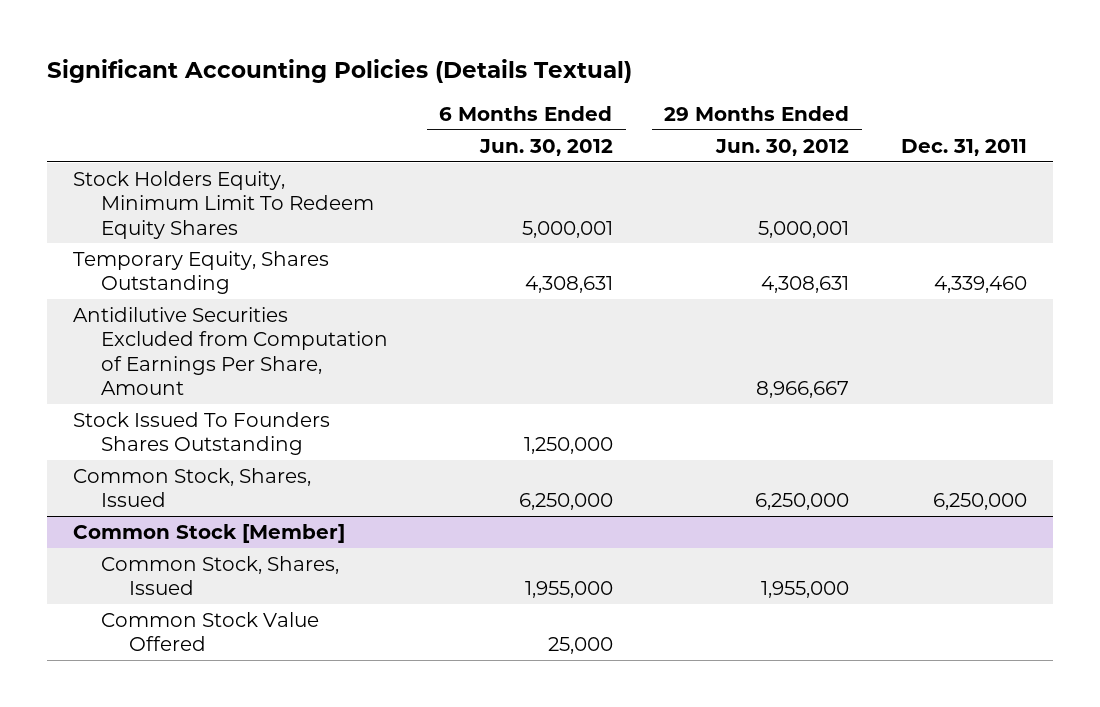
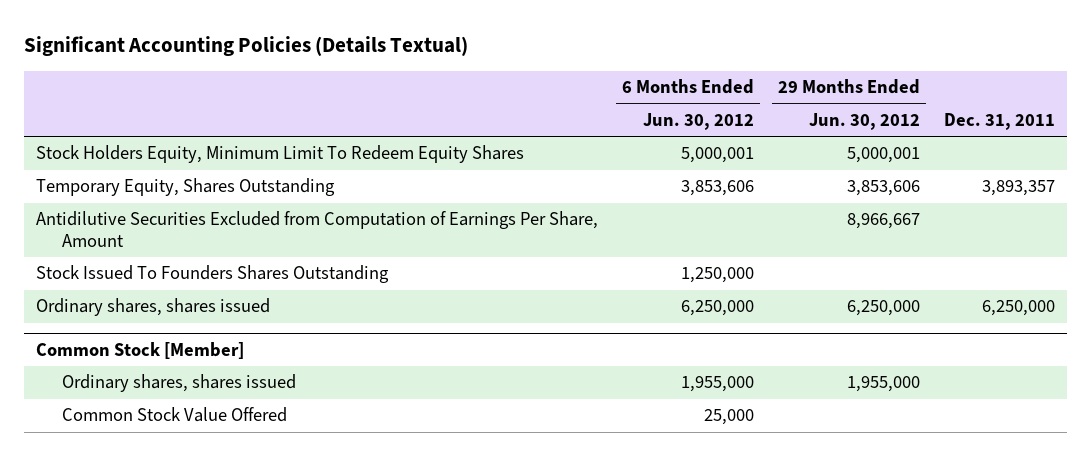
[524,276,613,294] 4,308,631 -> [681,180,755,197] 3,853,606
[761,276,850,294] 4,308,631 -> [847,180,921,197] 3,853,606
[934,276,1028,294] 4,339,460 -> [982,180,1056,197] 3,893,357
[73,467,312,508] Common Stock, Shares, Issued -> [35,298,270,317] Ordinary shares, shares issued
[100,555,339,596] Common Stock, Shares, Issued -> [61,374,296,393] Ordinary shares, shares issued

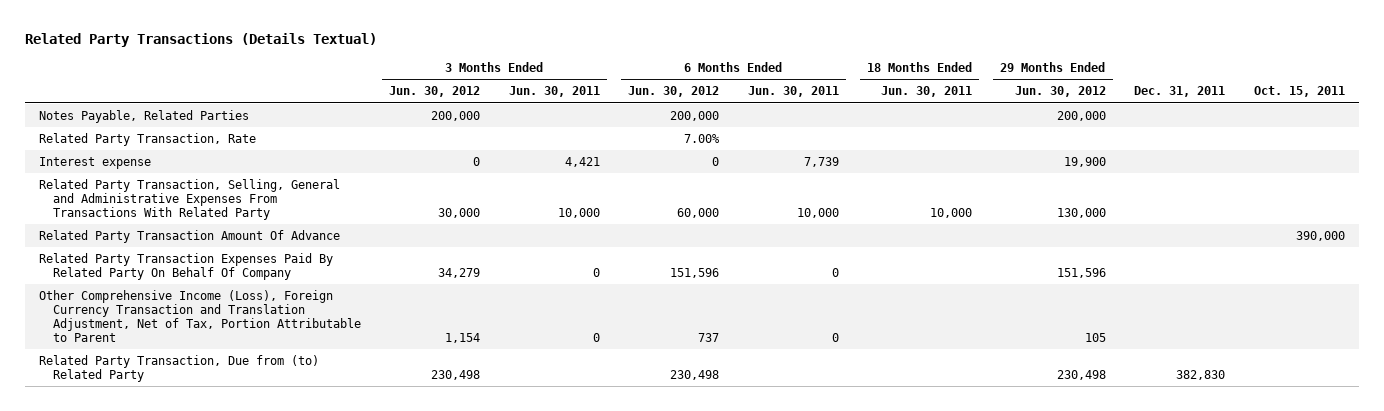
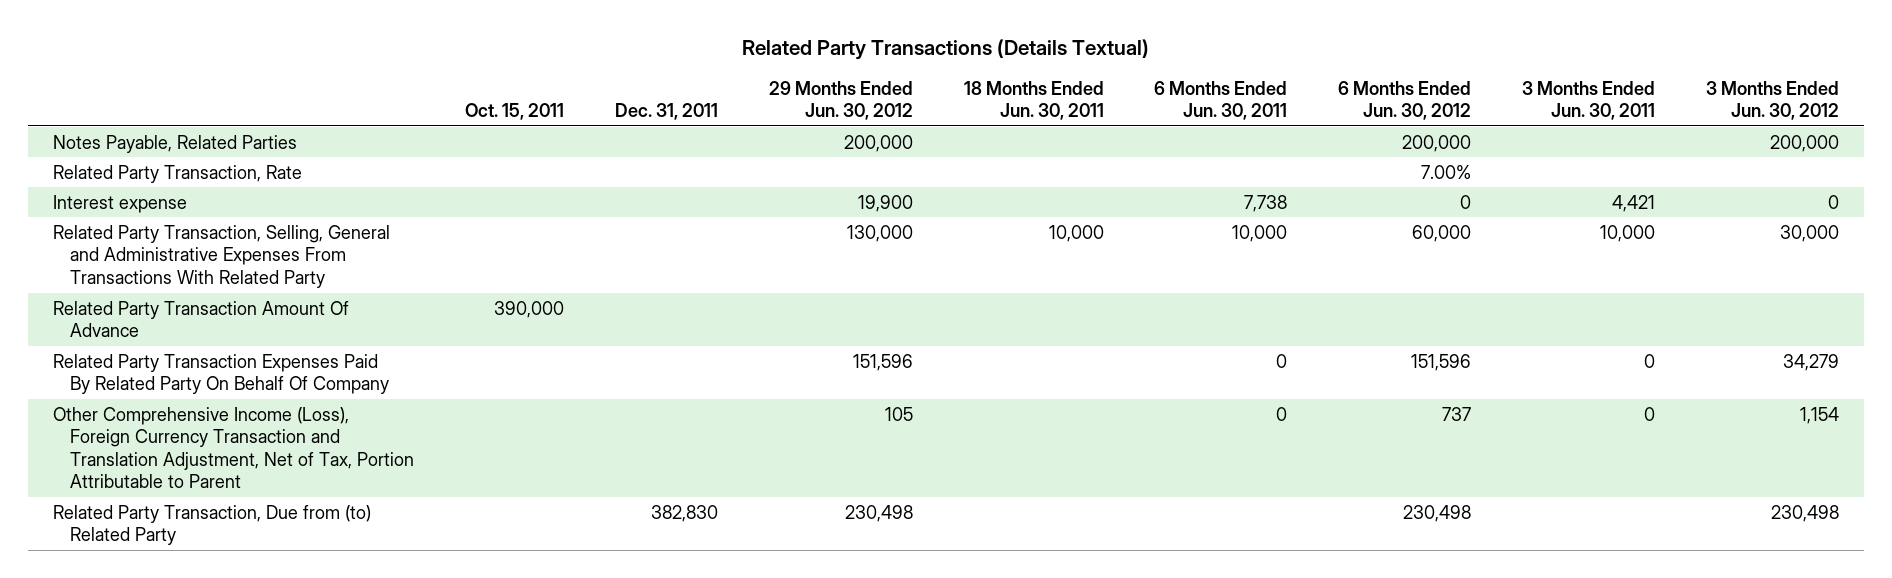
[803,157,839,168] 7,739 -> [1244,194,1288,212] 7,738

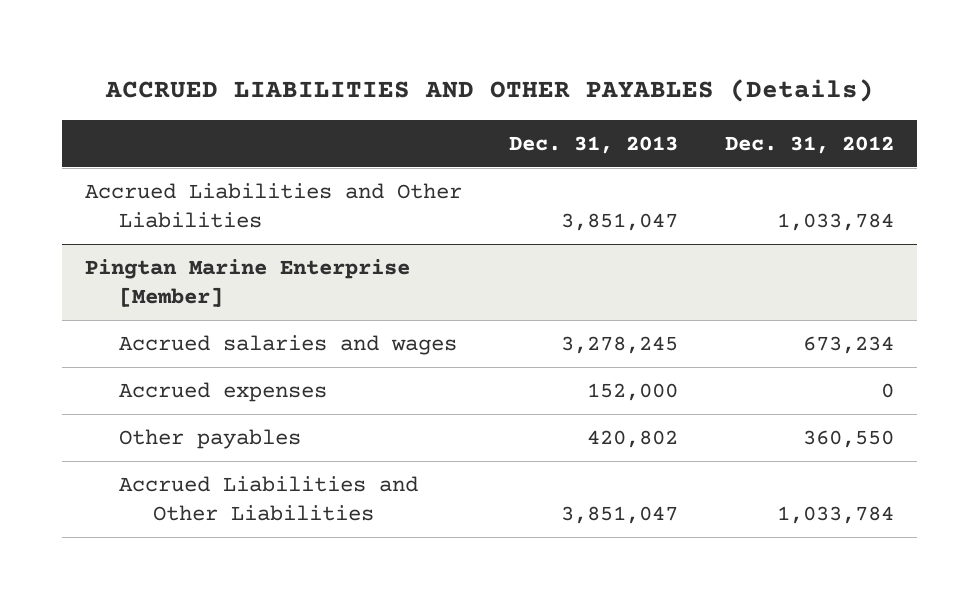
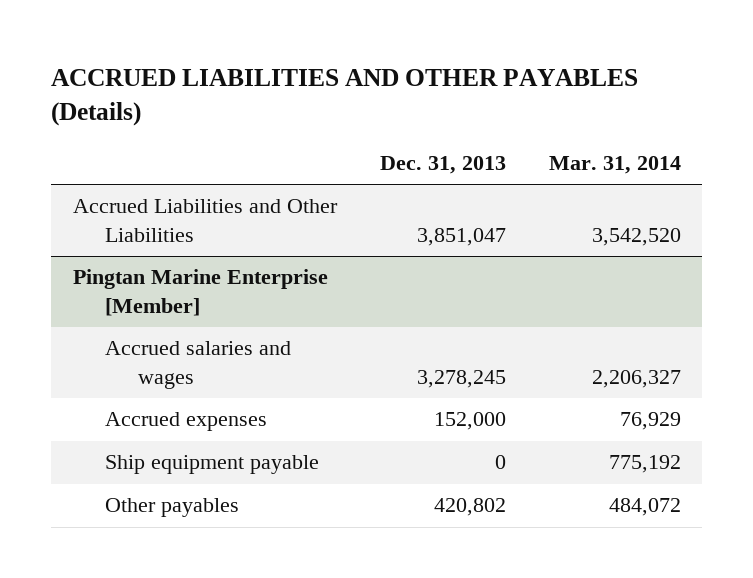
[724,136,894,155] Dec. 31, 2012 -> none
none -> [548,156,681,175] Mar. 31, 2014
none -> [105,455,320,475] Ship equipment payable
[119,475,419,522] Accrued Liabilities and Other Liabilities -> none

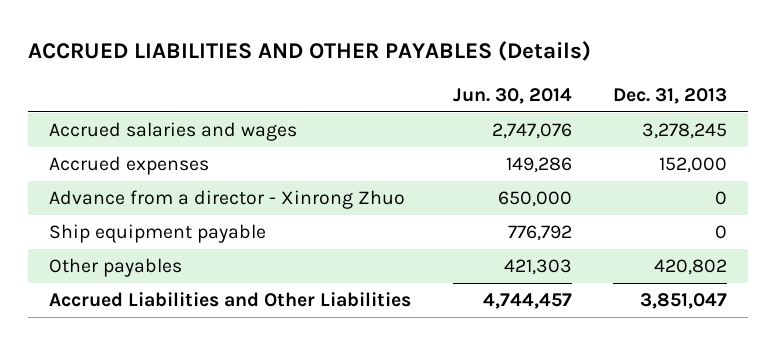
[548,156,681,175] Mar. 31, 2014 -> none
none -> [452,88,572,105] Jun. 30, 2014
[72,269,328,316] Pingtan Marine Enterprise [Member] -> none
none -> [48,190,405,210] Advance from a director - Xinrong Zhuo
[72,199,338,242] Accrued Liabilities and Other Liabilities -> [48,292,411,308] Accrued Liabilities and Other Liabilities

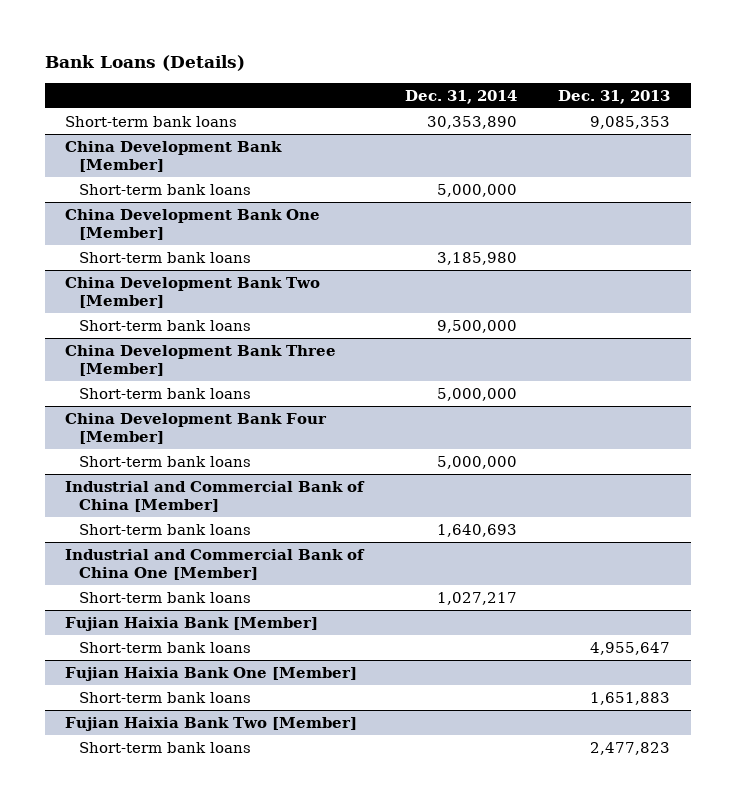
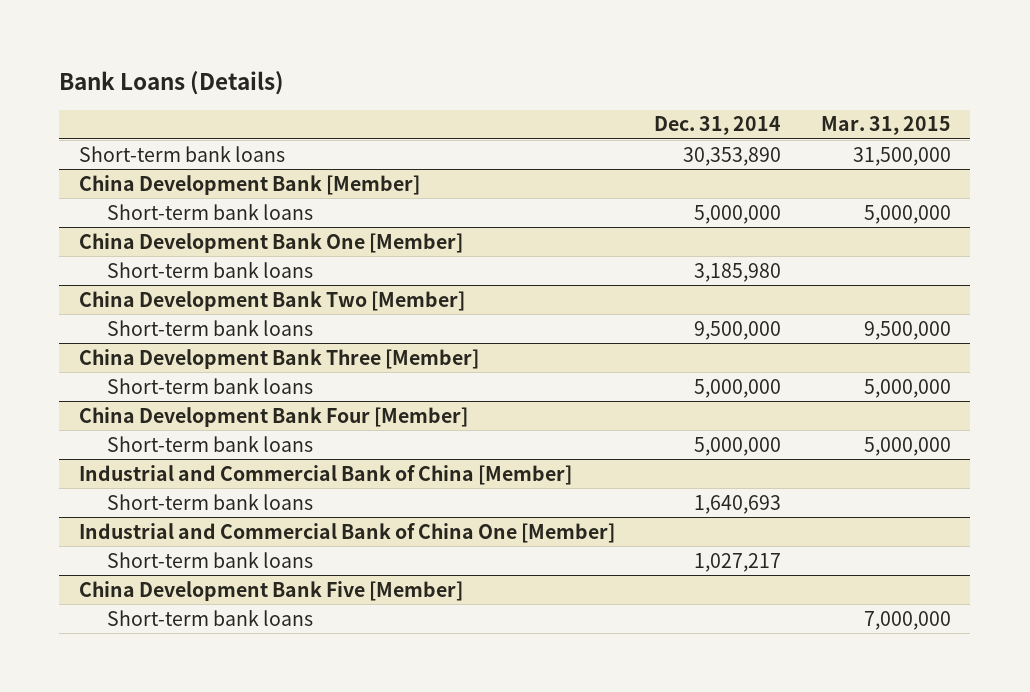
[558,89,671,104] Dec. 31, 2013 -> none
none -> [820,116,951,136] Mar. 31, 2015
[79,641,252,653] Short-term bank loans -> none
[65,666,358,681] Fujian Haixia Bank One [Member] -> none
[79,691,252,703] Short-term bank loans -> none
[65,716,358,731] Fujian Haixia Bank Two [Member] -> none
[65,616,319,631] Fujian Haixia Bank [Member] -> [79,580,464,601] China Development Bank Five [Member]

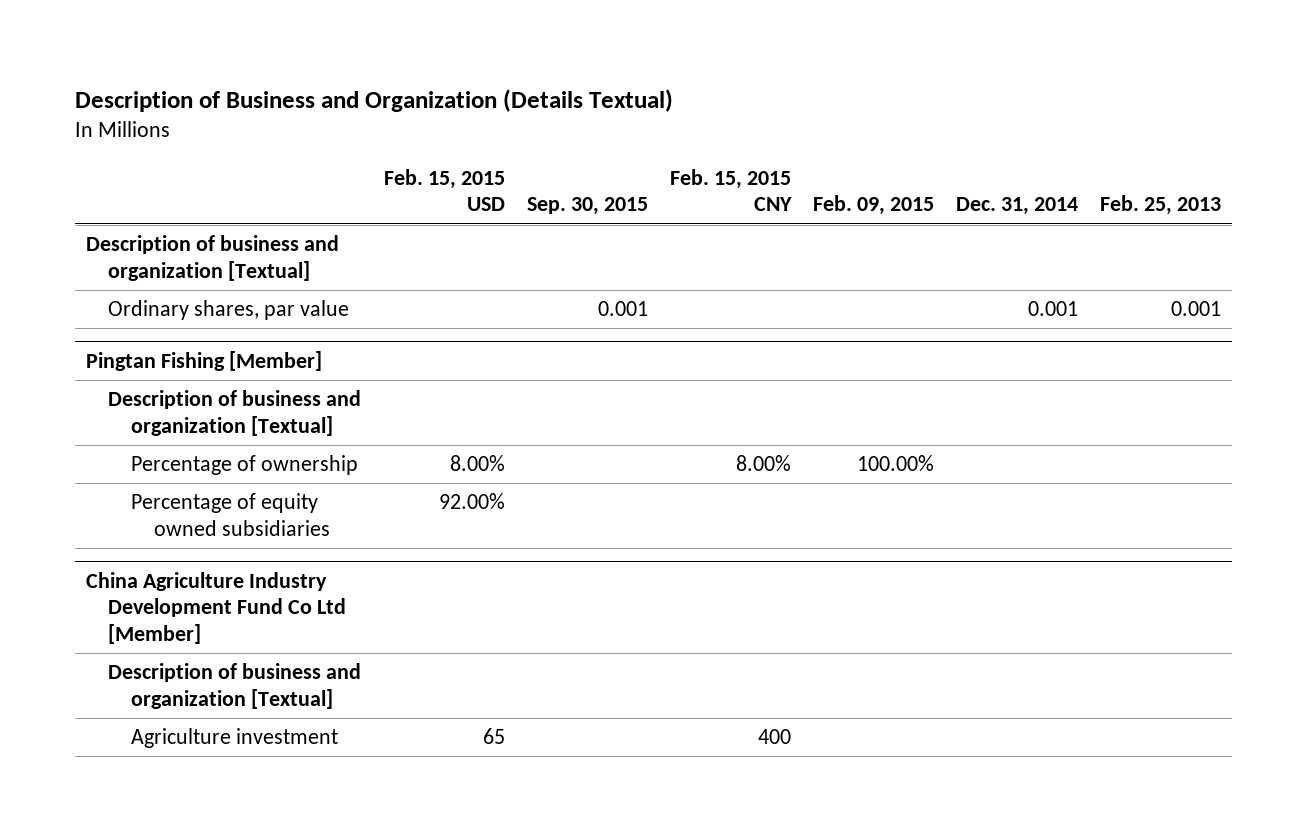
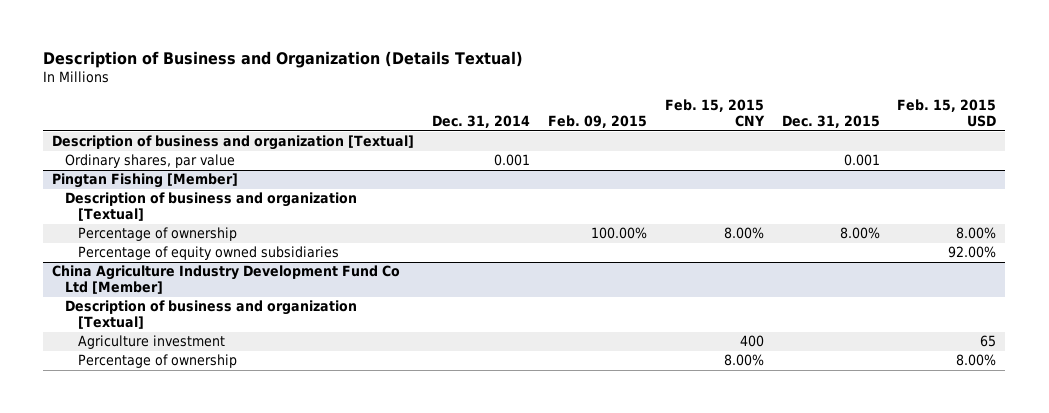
[526,197,648,216] Sep. 30, 2015 -> none
[1100,195,1222,216] Feb. 25, 2013 -> none
none -> [781,114,880,128] Dec. 31, 2015
none -> [78,354,238,369] Percentage of ownership

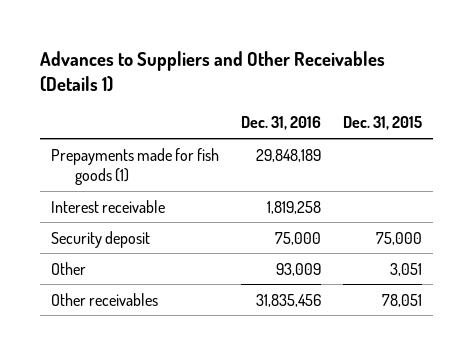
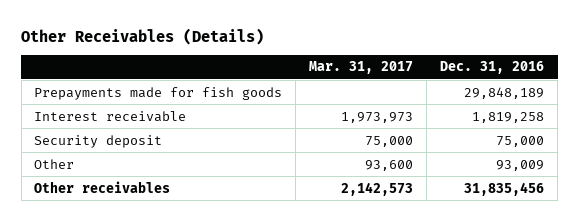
[40,50,386,92] Advances to Suppliers and Other Receivables (Details 1) -> [21,27,265,45] Other Receivables (Details)
[342,116,422,131] Dec. 31, 2015 -> none
none -> [309,61,414,75] Mar. 31, 2017
[51,147,220,185] Prepayments made for fish goods (1) -> [34,86,283,100] Prepayments made for fish goods

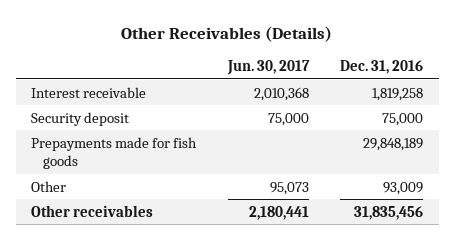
[309,61,414,75] Mar. 31, 2017 -> none
none -> [226,60,310,76] Jun. 30, 2017
[34,86,283,100] Prepayments made for fish goods -> [31,136,198,170] Prepayments made for fish goods

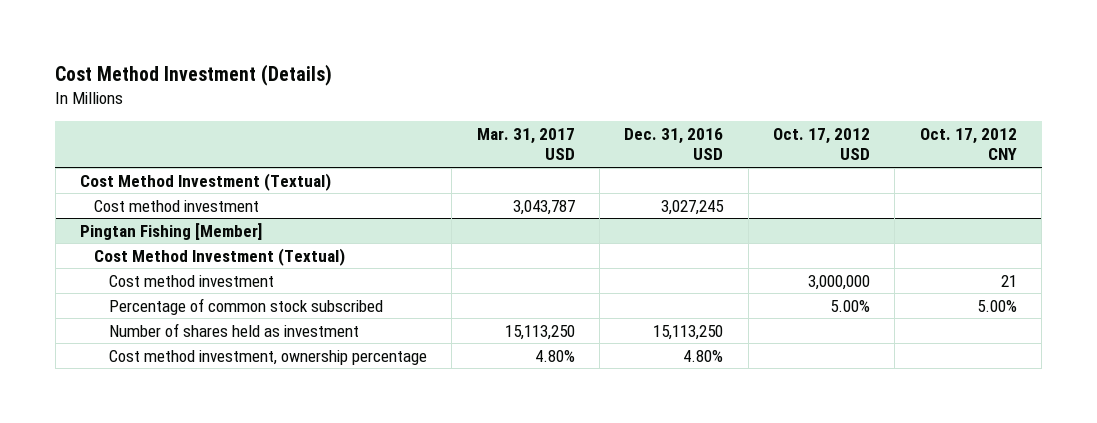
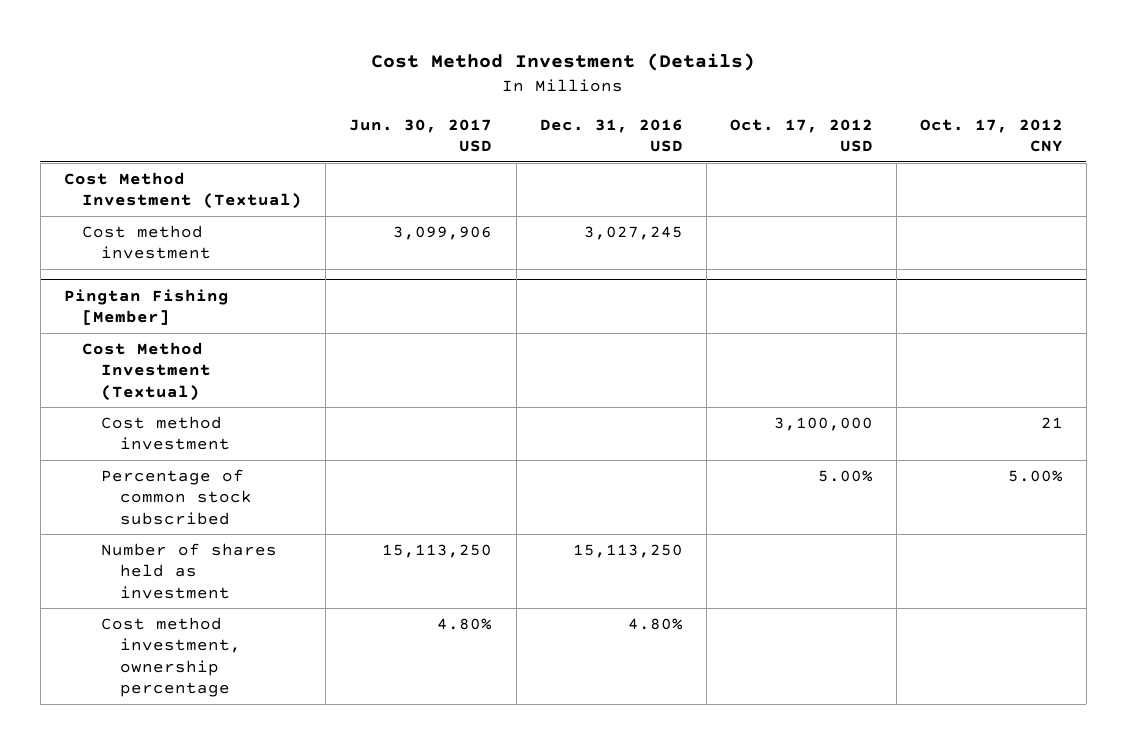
[476,127,575,161] Mar. 31, 2017 USD -> none
none -> [349,118,493,152] Jun. 30, 2017 USD
[808,274,871,290] 3,000,000 -> [773,417,873,432] 3,100,000

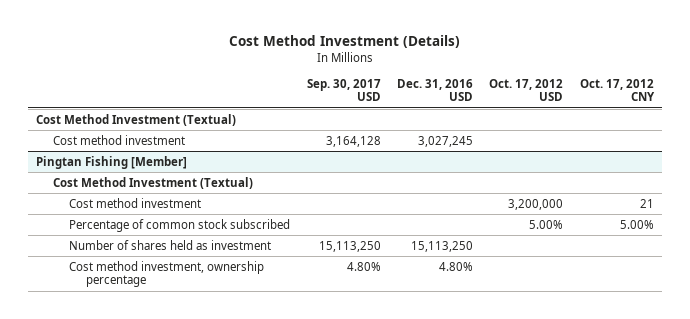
[349,118,493,152] Jun. 30, 2017 USD -> none
none -> [306,78,381,102] Sep. 30, 2017 USD
[773,417,873,432] 3,100,000 -> [508,198,564,210] 3,200,000

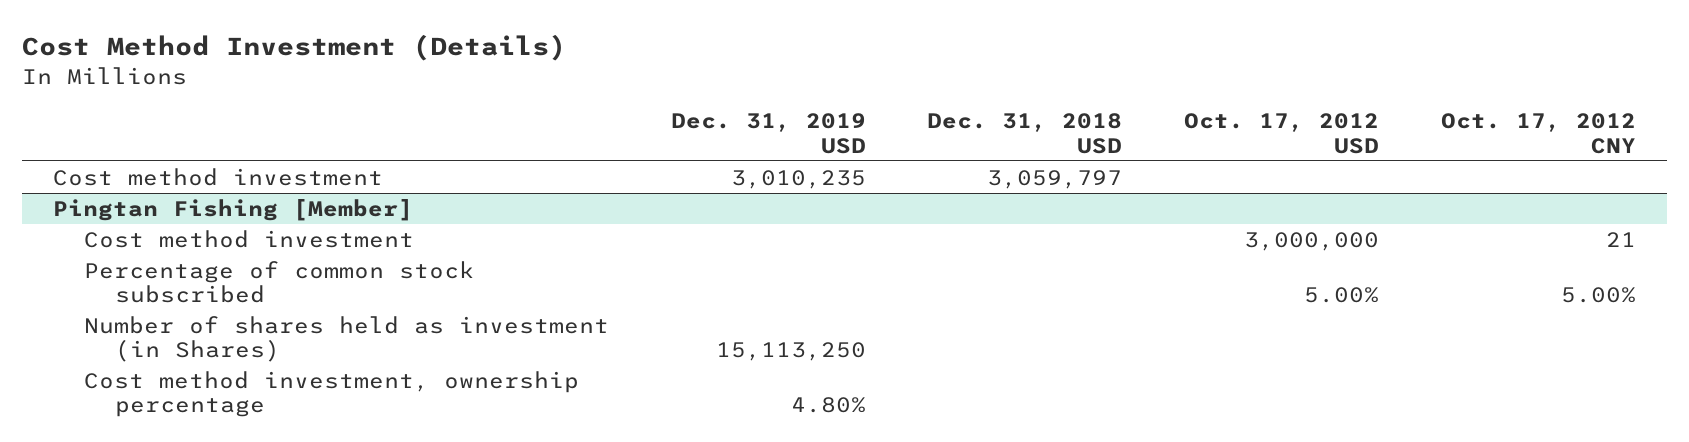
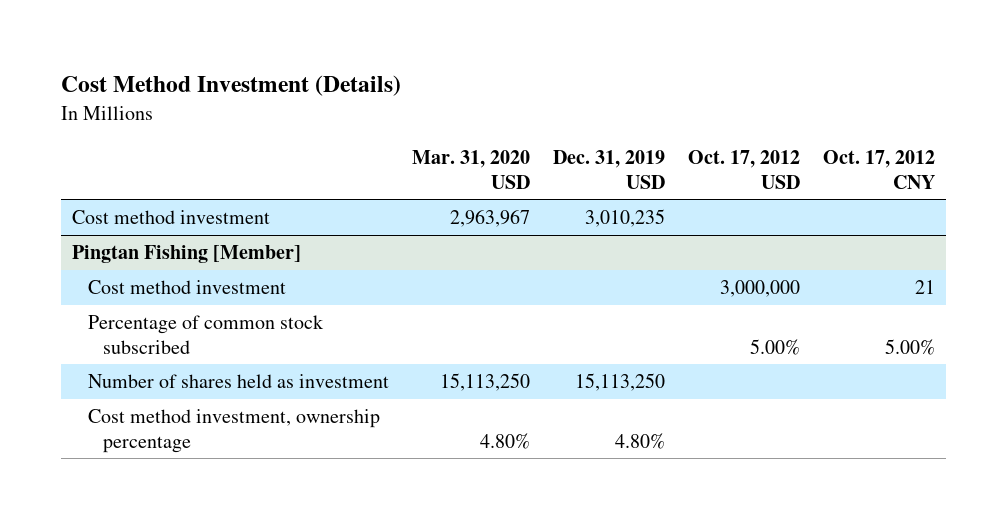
[927,113,1123,154] Dec. 31, 2018 USD -> none
none -> [411,149,530,189] Mar. 31, 2020 USD
[84,315,610,363] Number of shares held as investment (in Shares) -> [87,373,389,388] Number of shares held as investment

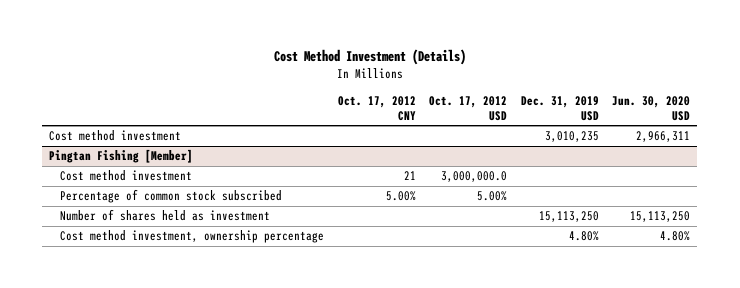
[411,149,530,189] Mar. 31, 2020 USD -> none
none -> [612,95,691,121] Jun. 30, 2020 USD
[719,279,800,297] 3,000,000 -> [441,171,508,183] 3,000,000.0

